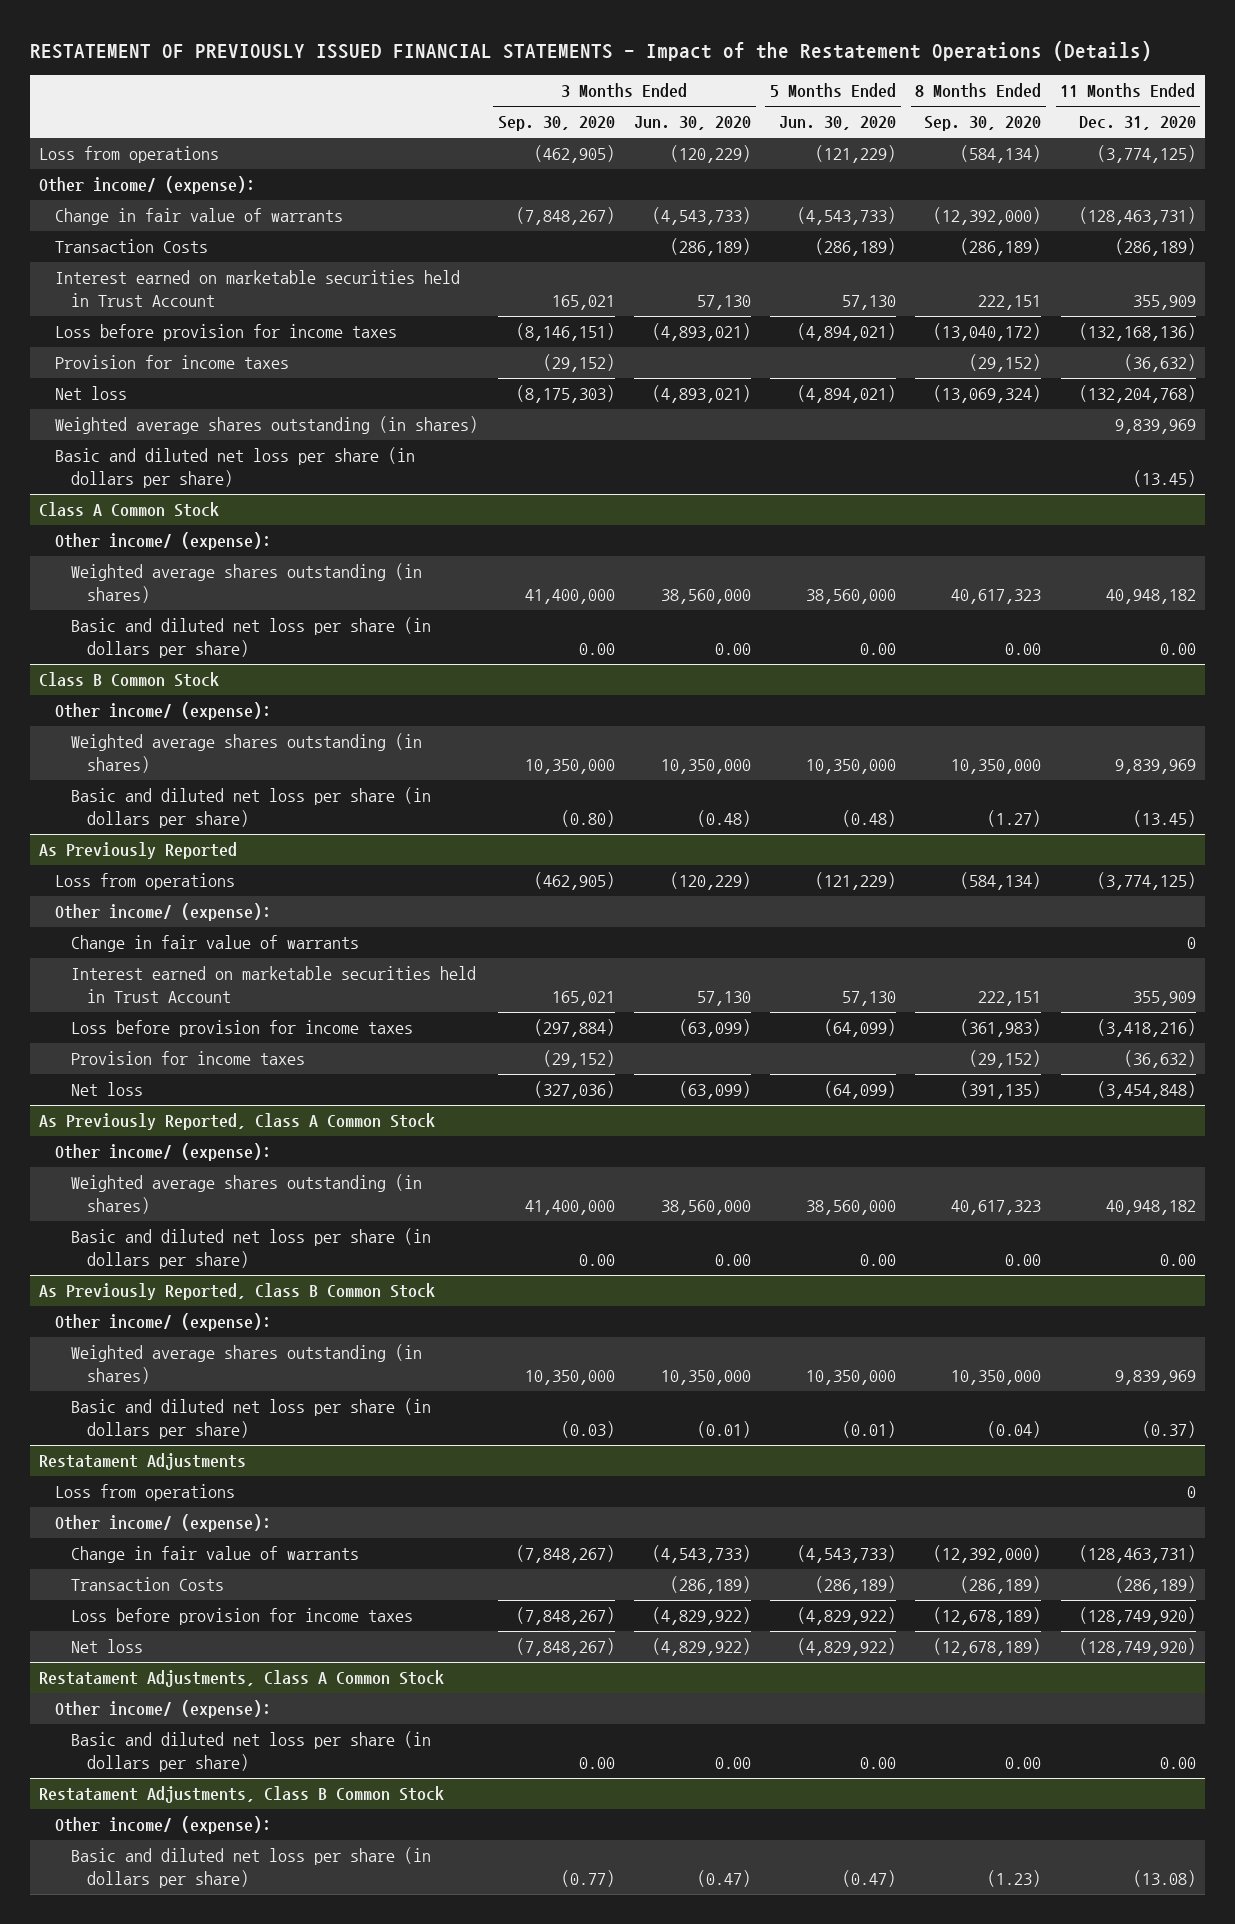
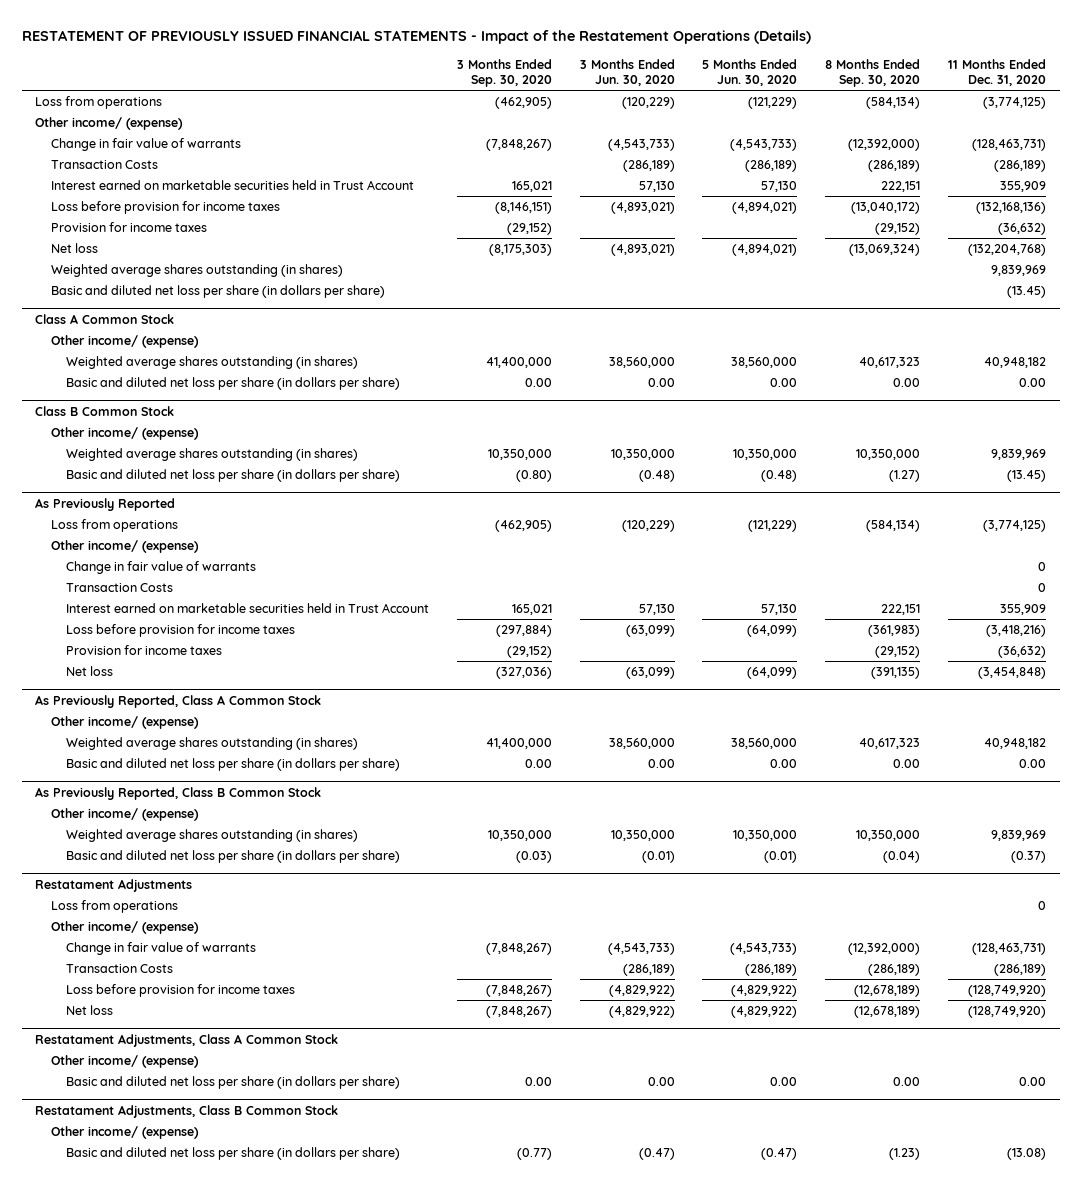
[39,176,256,195] Other income/ (expense): -> [35,117,184,131] Other income/ (expense)
[55,532,272,551] Other income/ (expense): -> [50,335,199,349] Other income/ (expense)
[55,702,272,721] Other income/ (expense): -> [50,427,199,441] Other income/ (expense)
[55,903,272,922] Other income/ (expense): -> [50,540,199,554] Other income/ (expense)
none -> [66,583,174,593] Transaction Costs
[55,1143,272,1162] Other income/ (expense): -> [50,716,199,730] Other income/ (expense)
[55,1313,272,1332] Other income/ (expense): -> [50,808,199,822] Other income/ (expense)
[55,1514,272,1533] Other income/ (expense): -> [50,921,199,935] Other income/ (expense)
[55,1700,272,1719] Other income/ (expense): -> [50,1055,199,1069] Other income/ (expense)
[55,1816,272,1835] Other income/ (expense): -> [50,1126,199,1140] Other income/ (expense)

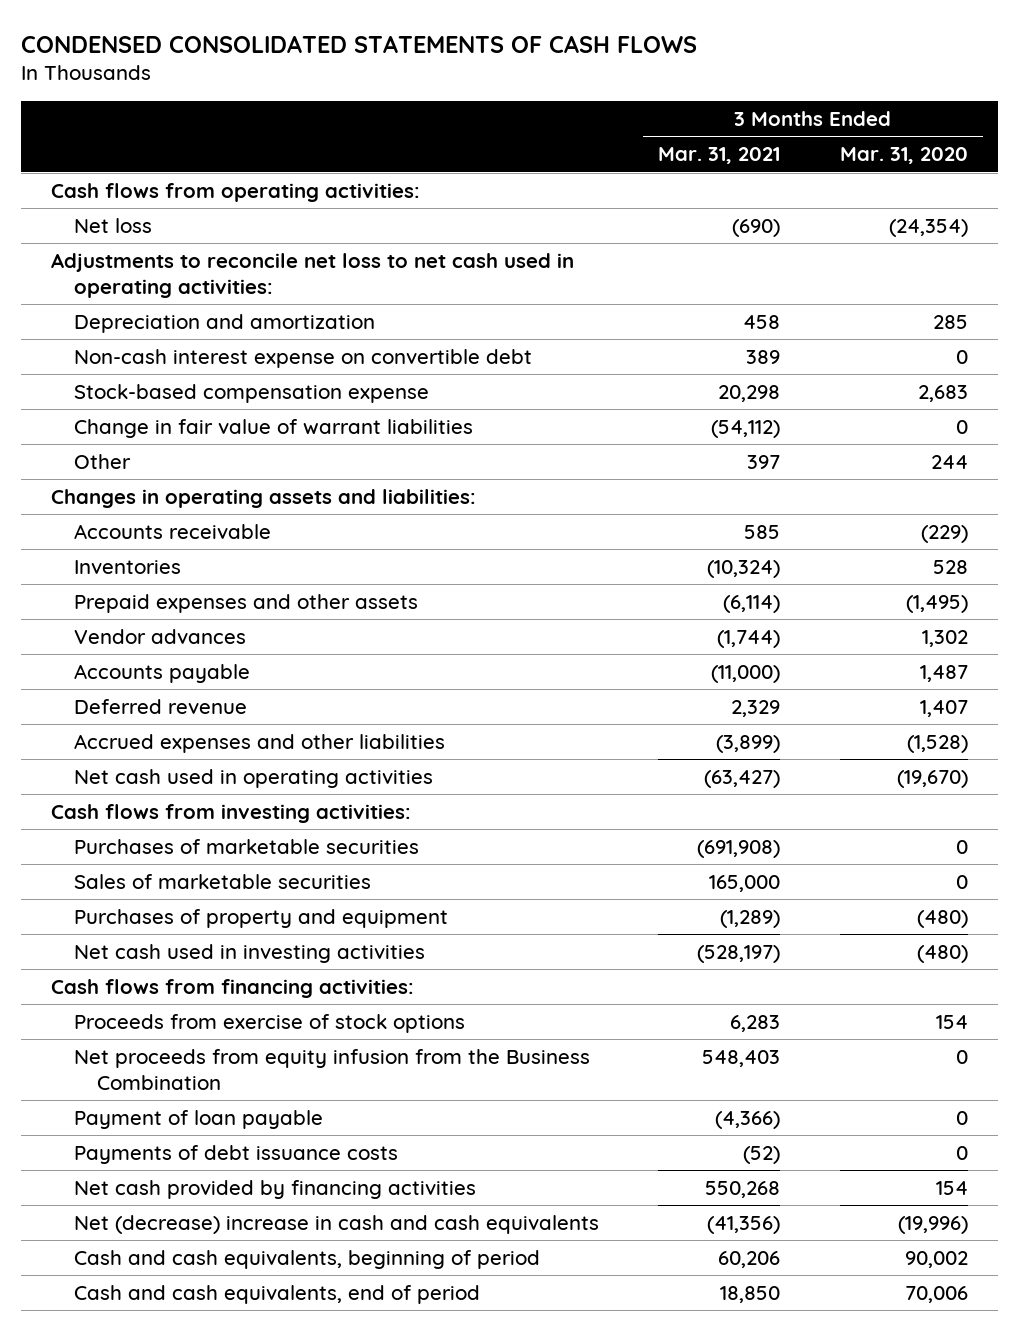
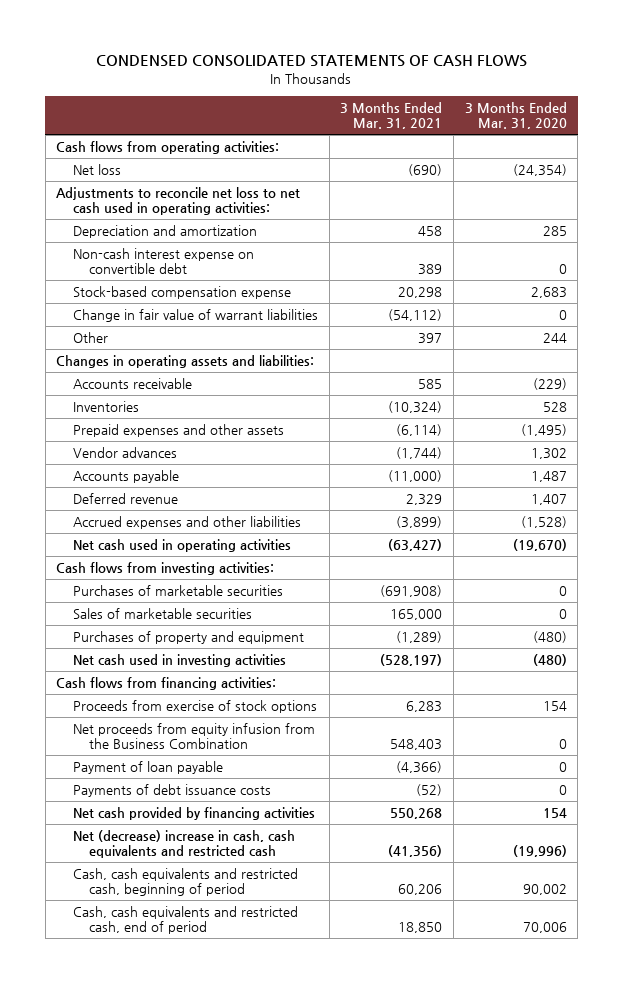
[73,1214,599,1234] Net (decrease) increase in cash and cash equivalents -> [72,830,295,859] Net (decrease) increase in cash, cash equivalents and restricted cash
[73,1249,540,1269] Cash and cash equivalents, beginning of period -> [72,868,298,897] Cash, cash equivalents and restricted cash, beginning of period
[73,1284,480,1304] Cash and cash equivalents, end of period -> [72,906,298,935] Cash, cash equivalents and restricted cash, end of period

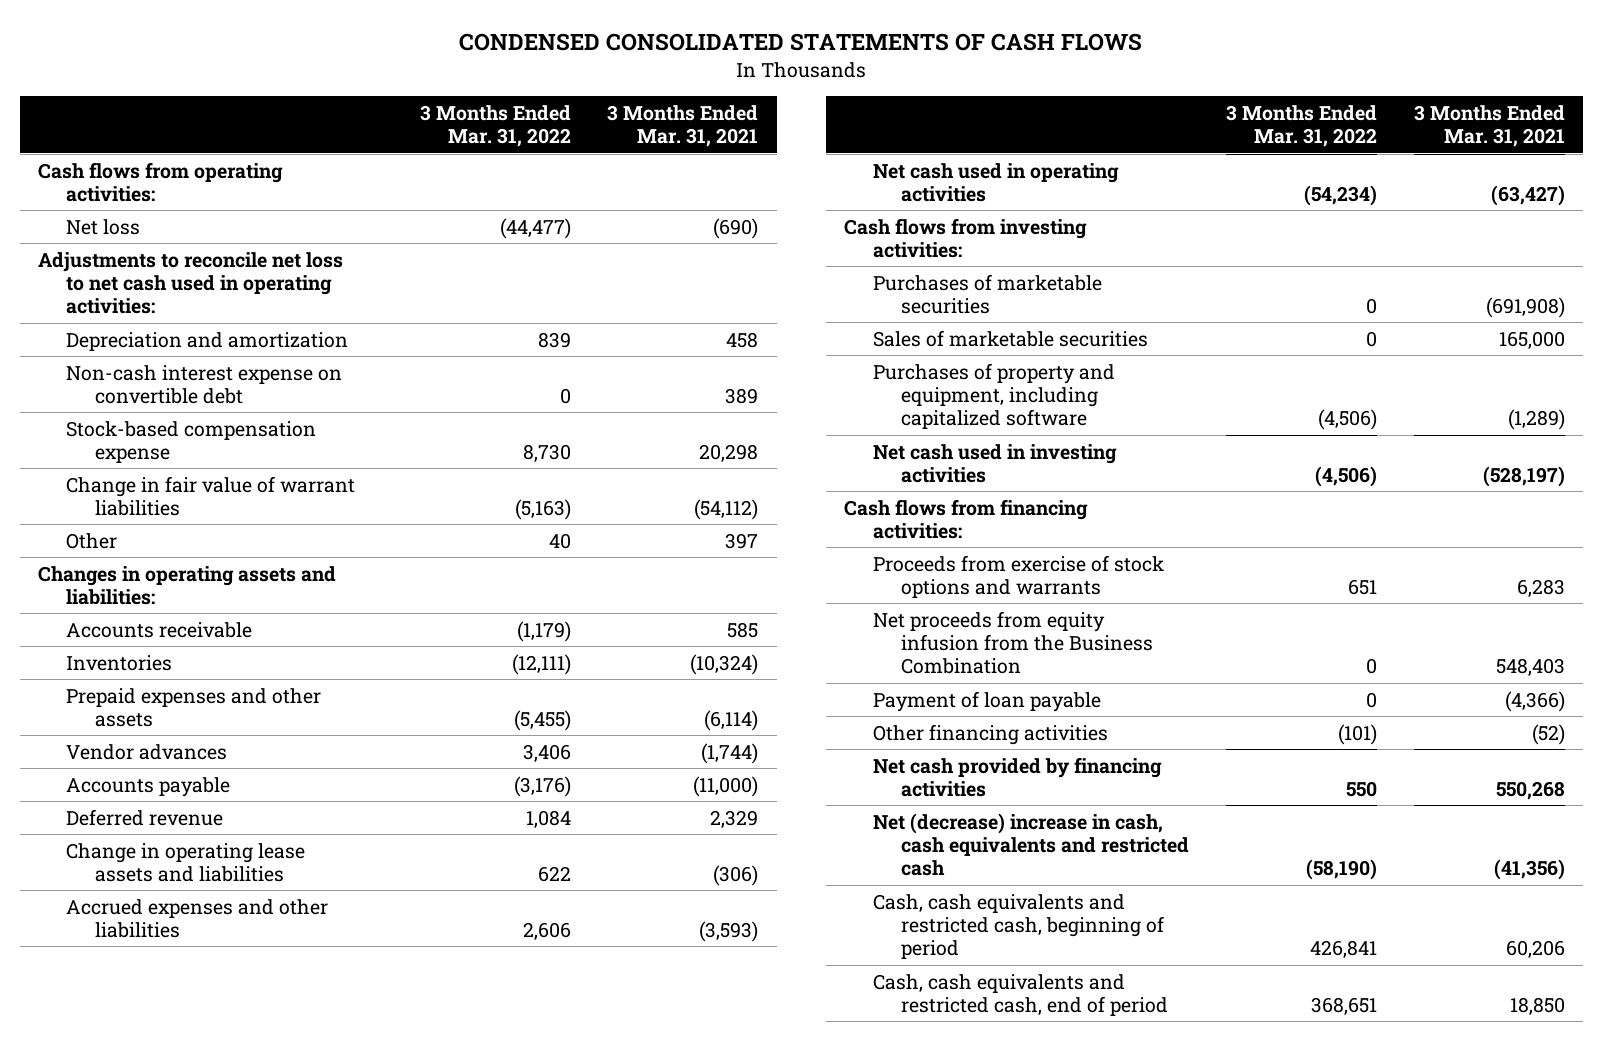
[464,102,567,130] 3 Months Ended Mar. 31, 2020 -> none
none -> [419,104,571,148] 3 Months Ended Mar. 31, 2022
none -> [66,842,306,882] Change in operating lease assets and liabilities
[396,516,443,529] (3,899) -> [699,920,759,942] (3,593)
[72,631,304,645] Purchases of property and equipment -> [872,362,1115,430] Purchases of property and equipment, including capitalized software
[72,700,317,714] Proceeds from exercise of stock options -> [872,554,1164,598] Proceeds from exercise of stock options and warrants
[72,784,271,798] Payments of debt issuance costs -> none
none -> [872,723,1108,745] Other financing activities

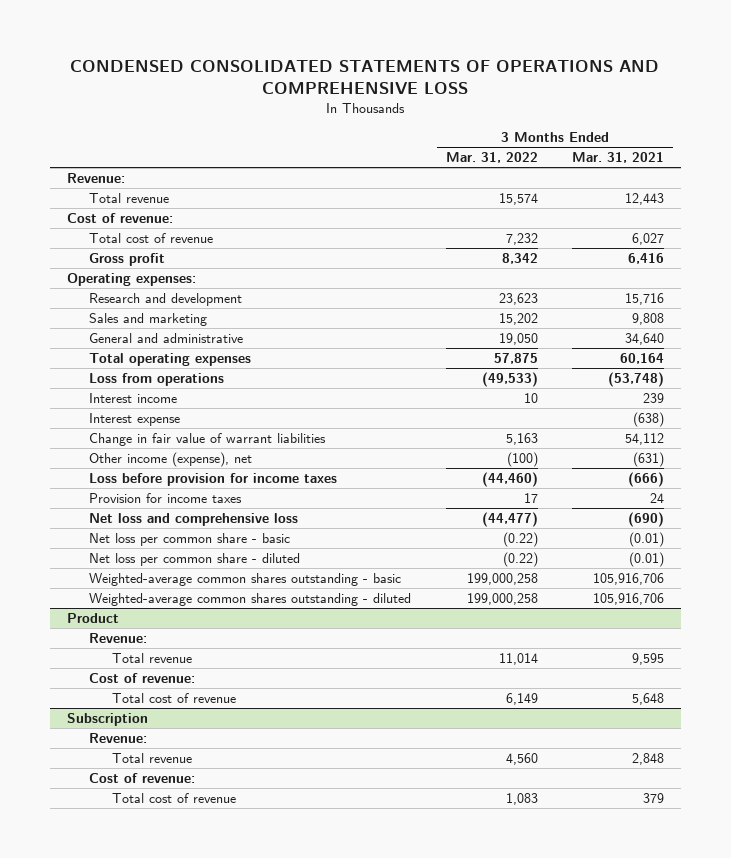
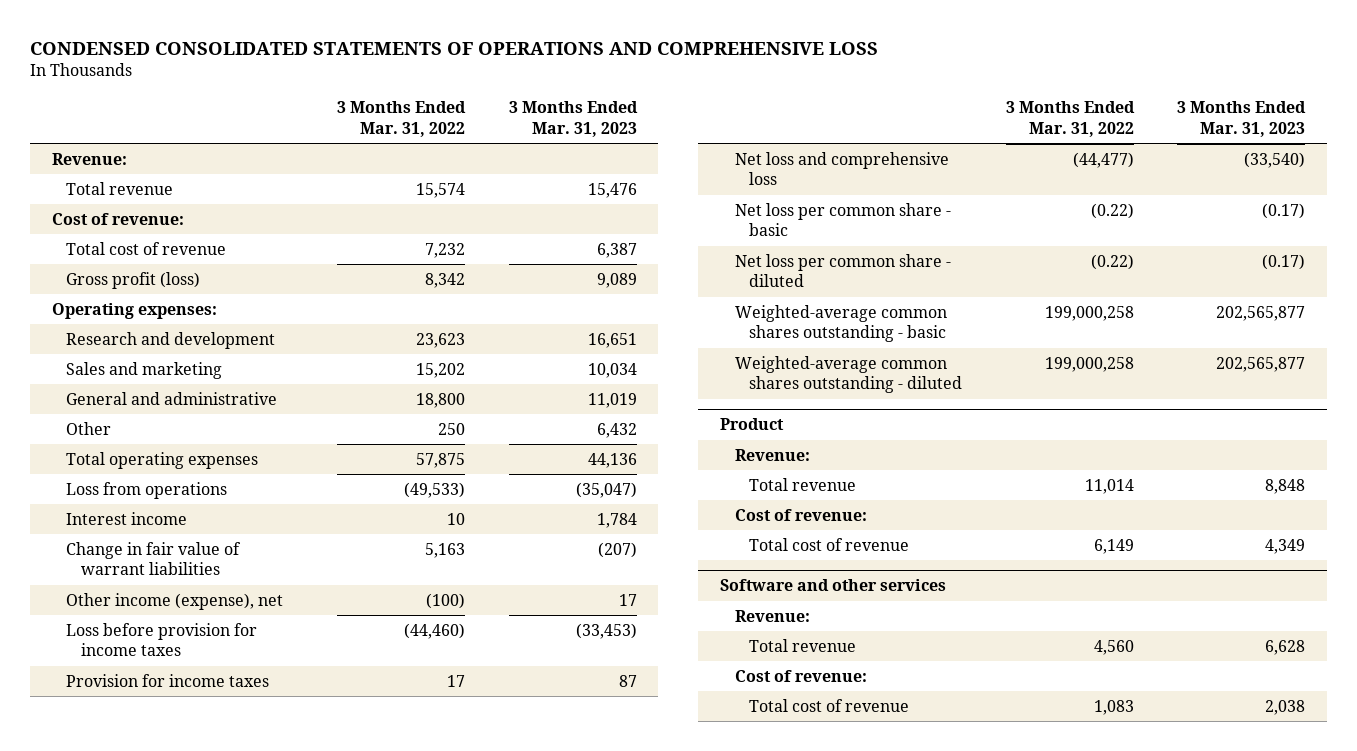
[572,152,665,164] Mar. 31, 2021 -> none
none -> [508,101,638,137] 3 Months Ended Mar. 31, 2023
[89,252,166,266] Gross profit -> [66,272,201,290] Gross profit (loss)
[498,332,538,345] 19,050 -> [416,393,466,409] 18,800
none -> [66,422,112,436] Other
[89,412,181,426] Interest expense -> none
[66,712,148,726] Subscription -> none
none -> [719,579,946,592] Software and other services

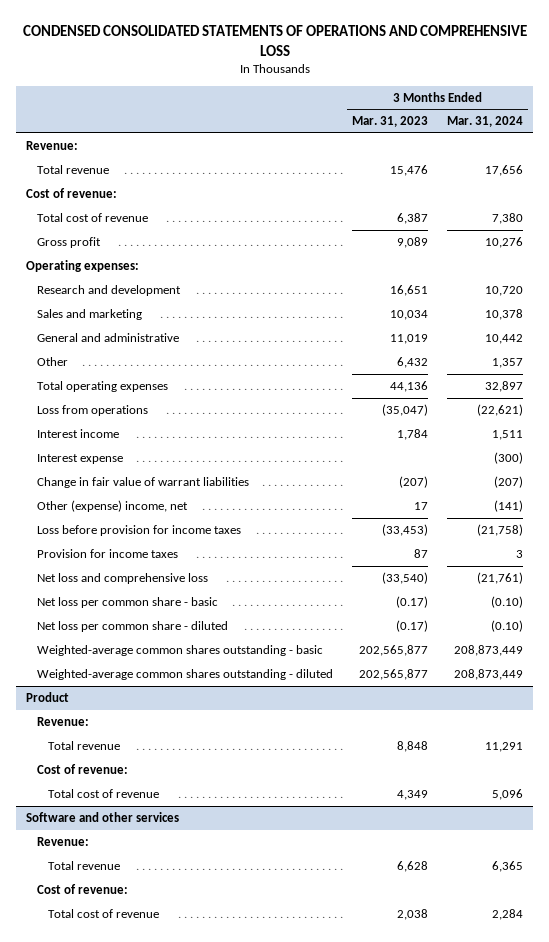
[337,101,467,137] 3 Months Ended Mar. 31, 2022 -> none
none -> [447,116,524,128] Mar. 31, 2024
[66,272,201,290] Gross profit (loss) -> [36,236,101,248] Gross profit
none -> [36,453,123,464] Interest expense
[66,593,284,611] Other income (expense), net -> [36,499,188,512] Other (expense) income, net

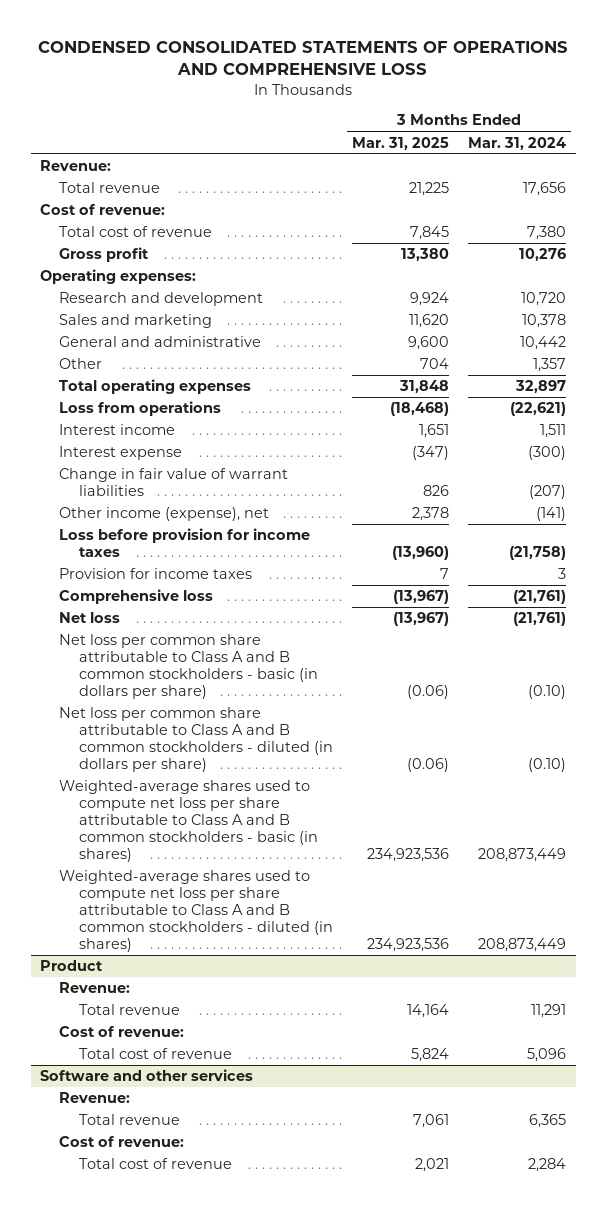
[352,116,429,128] Mar. 31, 2023 -> none
none -> [351,136,449,150] Mar. 31, 2025
[36,499,188,512] Other (expense) income, net -> [59,507,270,522] Other income (expense), net
none -> [59,589,214,605] Comprehensive loss
[36,572,208,584] Net loss and comprehensive loss -> [59,612,121,624] Net loss
[36,596,218,608] Net loss per common share - basic -> [59,634,318,699] Net loss per common share attributable to Class A and B common stockholders - basic (in dollars per share)
[36,620,228,632] Net loss per common share - diluted -> [59,707,333,772] Net loss per common share attributable to Class A and B common stockholders - diluted (in dollars per share)
[36,644,323,656] Weighted-average common shares outstanding - basic -> [59,780,318,862] Weighted-average shares used to compute net loss per share attributable to Class A and B common stockholders - basic (in shares)
[36,668,333,680] Weighted-average common shares outstanding - diluted -> [59,870,333,952] Weighted-average shares used to compute net loss per share attributable to Class A and B common stockholders - diluted (in shares)

